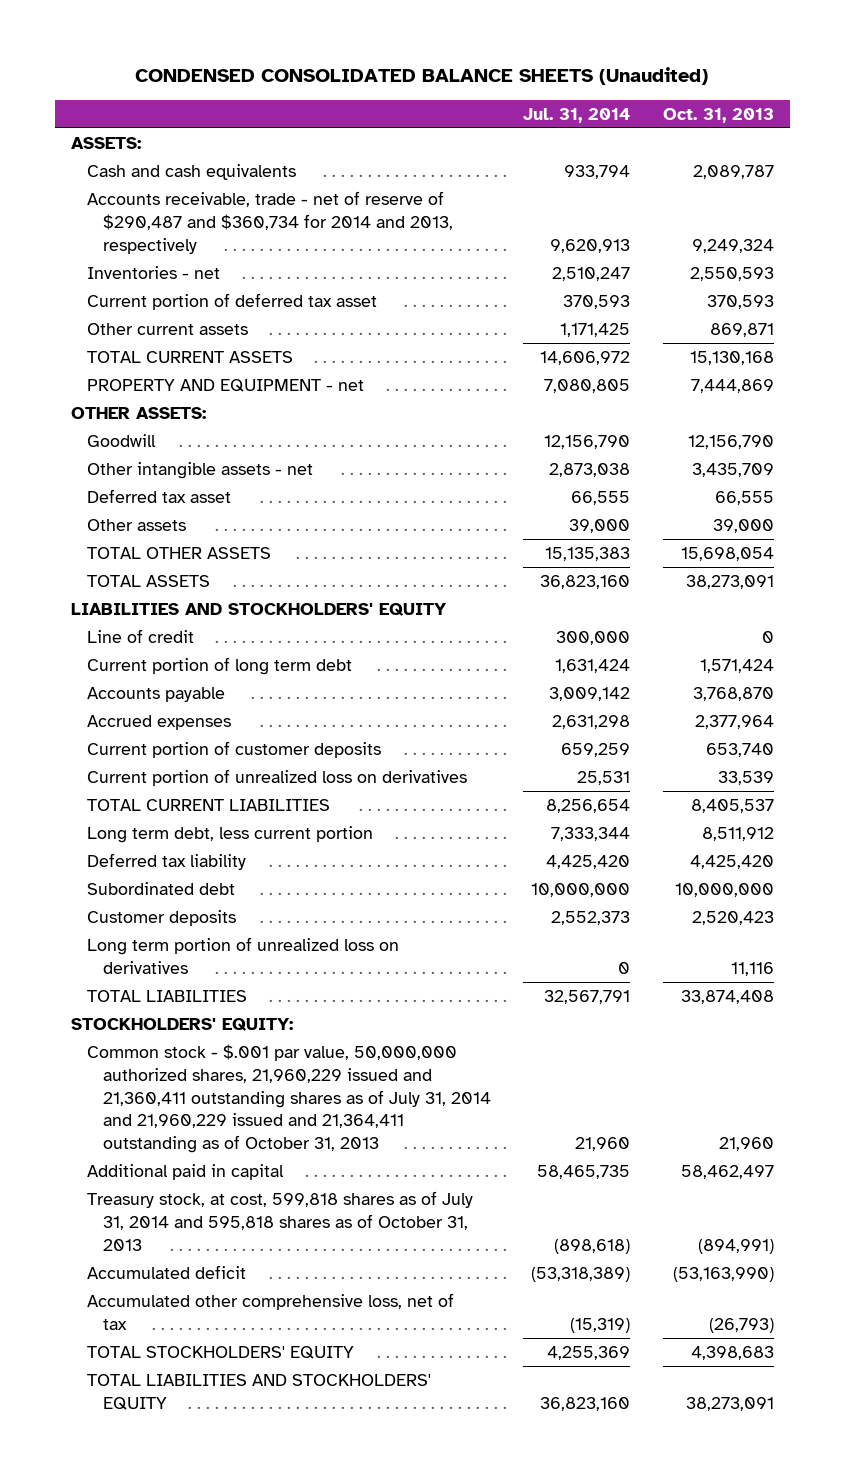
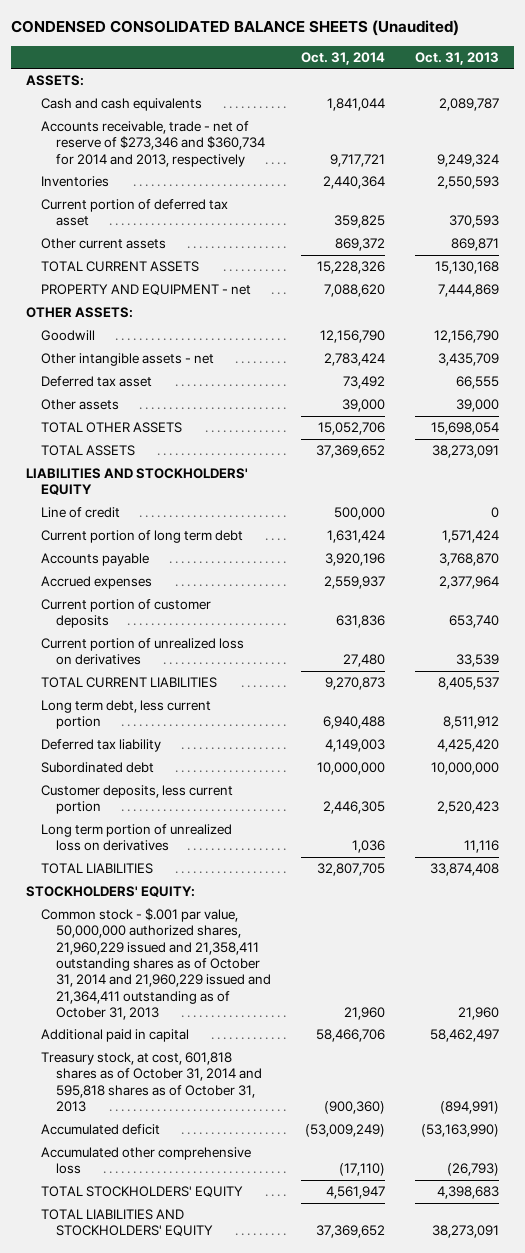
[523,107,631,123] Jul. 31, 2014 -> none
none -> [300,51,385,65] Oct. 31, 2014
[87,191,454,254] Accounts receivable, trade - net of reserve of $290,487 and $360,734 for 2014 and 2013, respectively -> [41,121,265,167] Accounts receivable, trade - net of reserve of $273,346 and $360,734 for 2014 and 2013, respectively
[87,266,221,280] Inventories - net -> [41,176,110,188] Inventories
[87,910,237,927] Customer deposits -> [41,785,234,815] Customer deposits, less current portion
[87,1044,492,1153] Common stock - $.001 par value, 50,000,000 authorized shares, 21,960,229 issued and 21,360,411 outstanding shares as of July 31, 2014 and 21,960,229 issued and 21,364,411 outstanding as of October 31, 2013 -> [41,908,271,1020] Common stock - $.001 par value, 50,000,000 authorized shares, 21,960,229 issued and 21,358,411 outstanding shares as of October 31, 2014 and 21,960,229 issued and 21,364,411 outstanding as of October 31, 2013
[87,1191,474,1251] Treasury stock, at cost, 599,818 shares as of July 31, 2014 and 595,818 shares as of October 31, 2013 -> [41,1052,262,1112] Treasury stock, at cost, 601,818 shares as of October 31, 2014 and 595,818 shares as of October 31, 2013
[87,1293,455,1330] Accumulated other comprehensive loss, net of tax -> [41,1147,252,1175] Accumulated other comprehensive loss

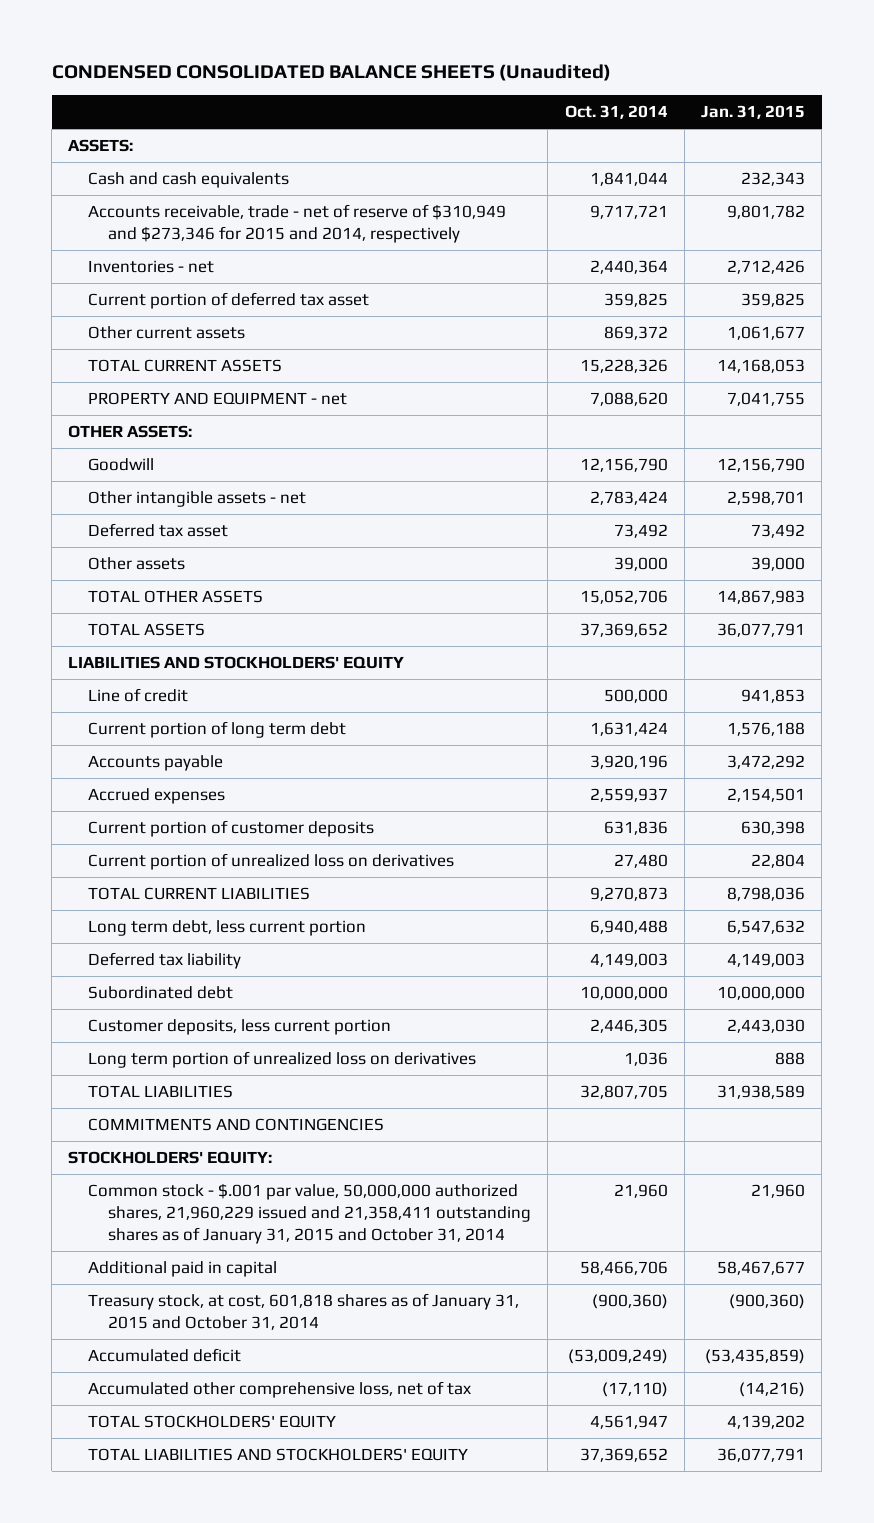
[414,51,499,65] Oct. 31, 2013 -> none
none -> [701,105,806,120] Jan. 31, 2015
[41,121,265,167] Accounts receivable, trade - net of reserve of $273,346 and $360,734 for 2014 and 2013, respectively -> [88,204,507,244] Accounts receivable, trade - net of reserve of $310,949 and $273,346 for 2015 and 2014, respectively
[41,176,110,188] Inventories -> [88,260,215,274] Inventories - net
none -> [88,1118,385,1132] COMMITMENTS AND CONTINGENCIES
[41,908,271,1020] Common stock - $.001 par value, 50,000,000 authorized shares, 21,960,229 issued and 21,358,411 outstanding shares as of October 31, 2014 and 21,960,229 issued and 21,364,411 outstanding as of October 31, 2013 -> [88,1183,532,1245] Common stock - $.001 par value, 50,000,000 authorized shares, 21,960,229 issued and 21,358,411 outstanding shares as of January 31, 2015 and October 31, 2014
[41,1052,262,1112] Treasury stock, at cost, 601,818 shares as of October 31, 2014 and 595,818 shares as of October 31, 2013 -> [88,1293,520,1331] Treasury stock, at cost, 601,818 shares as of January 31, 2015 and October 31, 2014
[41,1147,252,1175] Accumulated other comprehensive loss -> [88,1381,472,1399] Accumulated other comprehensive loss, net of tax

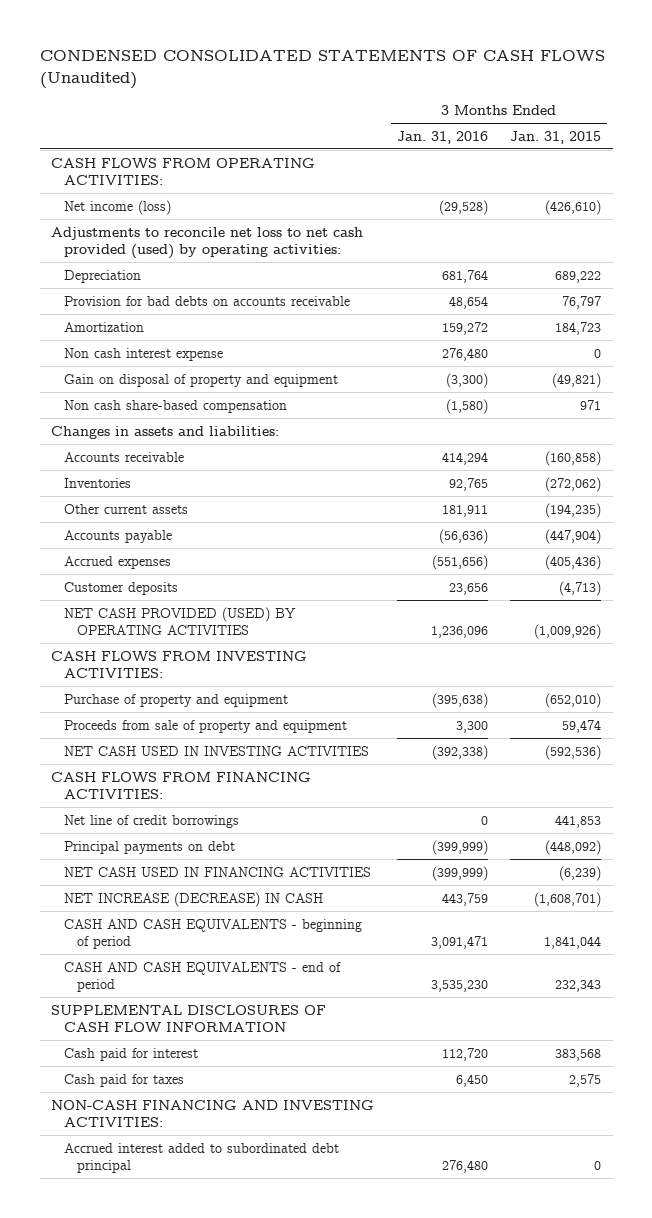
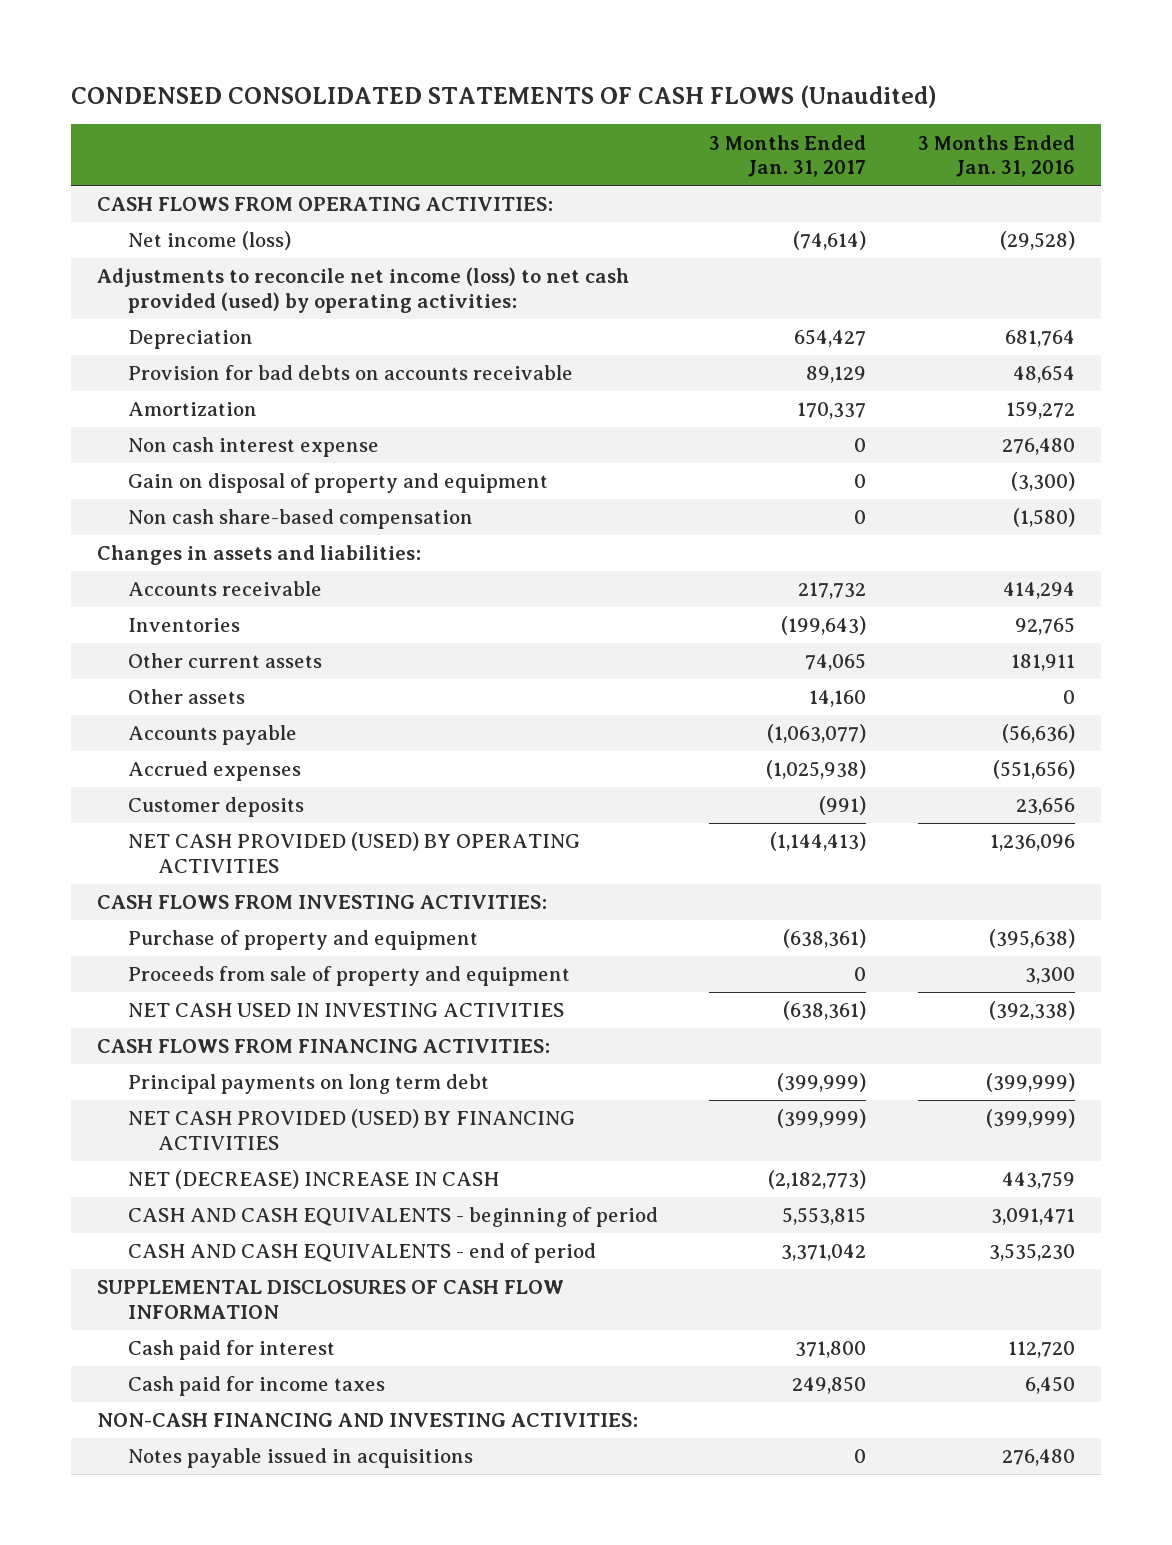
[510,130,602,144] Jan. 31, 2015 -> none
none -> [709,134,867,178] 3 Months Ended Jan. 31, 2017
[50,226,363,260] Adjustments to reconcile net loss to net cash provided (used) by operating activities: -> [97,267,630,313] Adjustments to reconcile net income (loss) to net cash provided (used) by operating activities:
none -> [127,689,245,705] Other assets
[63,814,239,828] Net line of credit borrowings -> none
[63,840,235,854] Principal payments on debt -> [127,1074,489,1095] Principal payments on long term debt
[63,866,371,877] NET CASH USED IN FINANCING ACTIVITIES -> [127,1109,575,1150] NET CASH PROVIDED (USED) BY FINANCING ACTIVITIES
[63,891,323,907] NET INCREASE (DECREASE) IN CASH -> [127,1170,499,1190] NET (DECREASE) INCREASE IN CASH
[63,1073,184,1087] Cash paid for taxes -> [127,1376,385,1397] Cash paid for income taxes
[63,1142,339,1174] Accrued interest added to subordinated debt principal -> [127,1448,473,1469] Notes payable issued in acquisitions

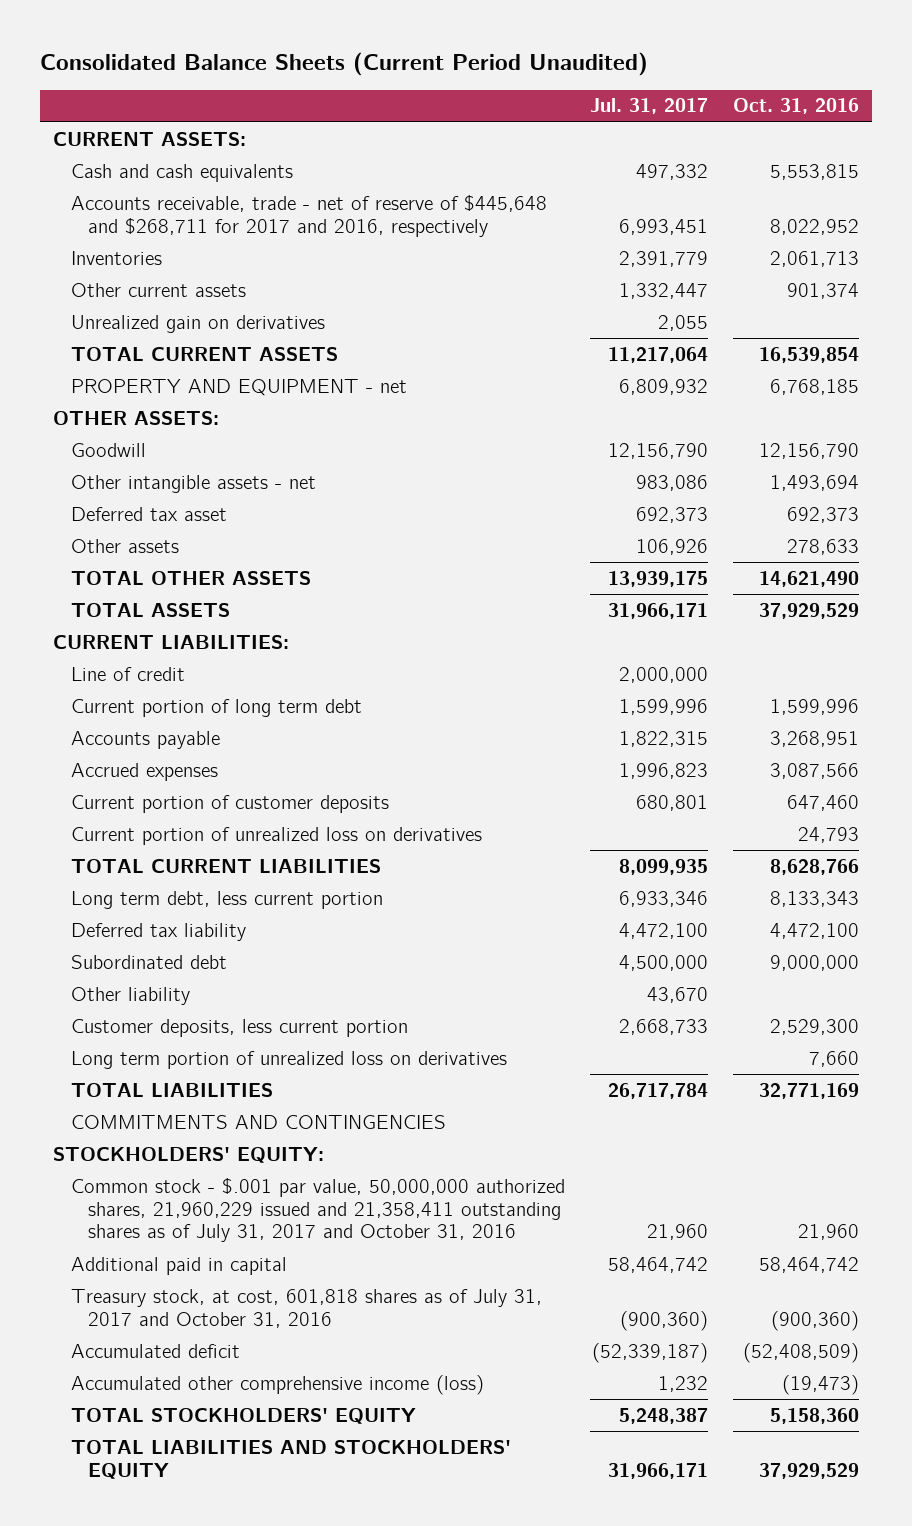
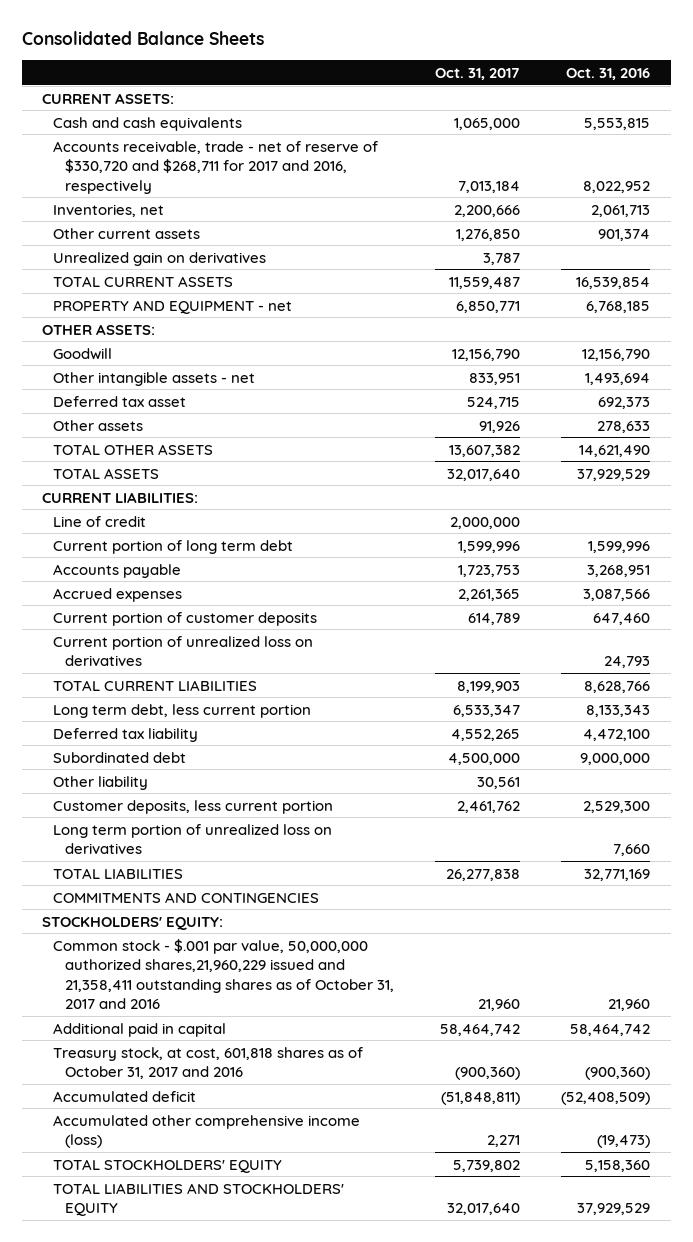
[40,52,649,77] Consolidated Balance Sheets (Current Period Unaudited) -> [21,31,264,46] Consolidated Balance Sheets
[589,98,708,115] Jul. 31, 2017 -> none
none -> [434,67,520,80] Oct. 31, 2017
[70,194,547,237] Accounts receivable, trade - net of reserve of $445,648 and $268,711 for 2017 and 2016, respectively -> [53,140,379,194] Accounts receivable, trade - net of reserve of $330,720 and $268,711 for 2017 and 2016, respectively
[70,250,162,265] Inventories -> [53,203,165,217] Inventories, net
[70,1177,565,1243] Common stock - $.001 par value, 50,000,000 authorized shares, 21,960,229 issued and 21,358,411 outstanding shares as of July 31, 2017 and October 31, 2016 -> [53,938,394,1010] Common stock - $.001 par value, 50,000,000 authorized shares,21,960,229 issued and 21,358,411 outstanding shares as of October 31, 2017 and 2016
[70,1288,542,1328] Treasury stock, at cost, 601,818 shares as of July 31, 2017 and October 31, 2016 -> [53,1046,364,1080] Treasury stock, at cost, 601,818 shares as of October 31, 2017 and 2016

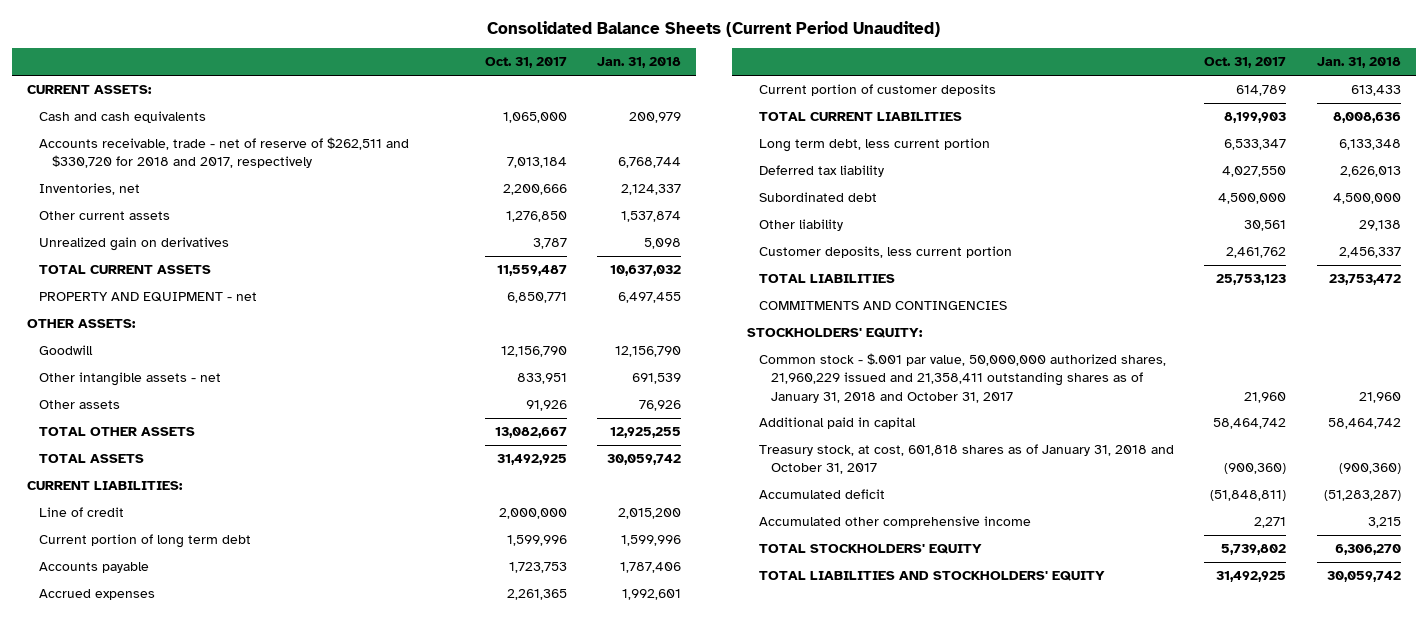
[21,31,264,46] Consolidated Balance Sheets -> [486,20,940,37] Consolidated Balance Sheets (Current Period Unaudited)
[566,67,651,80] Oct. 31, 2016 -> none
none -> [596,57,681,69] Jan. 31, 2018
[53,140,379,194] Accounts receivable, trade - net of reserve of $330,720 and $268,711 for 2017 and 2016, respectively -> [39,137,410,169] Accounts receivable, trade - net of reserve of $262,511 and $330,720 for 2018 and 2017, respectively
[53,395,187,407] Deferred tax asset -> none
[448,444,520,457] 13,607,382 -> [494,427,567,439] 13,082,667
[446,468,520,481] 32,017,640 -> [496,454,567,466] 31,492,925
[53,635,314,667] Current portion of unrealized loss on derivatives -> none
[450,728,520,741] 4,552,265 -> [1222,166,1287,178] 4,027,550
[53,823,333,855] Long term portion of unrealized loss on derivatives -> none
[445,868,520,881] 26,277,838 -> [1216,274,1287,286] 25,753,123
[53,938,394,1010] Common stock - $.001 par value, 50,000,000 authorized shares,21,960,229 issued and 21,358,411 outstanding shares as of October 31, 2017 and 2016 -> [759,353,1167,403] Common stock - $.001 par value, 50,000,000 authorized shares, 21,960,229 issued and 21,358,411 outstanding shares as of January 31, 2018 and October 31, 2017
[53,1046,364,1080] Treasury stock, at cost, 601,818 shares as of October 31, 2017 and 2016 -> [759,444,1175,475] Treasury stock, at cost, 601,818 shares as of January 31, 2018 and October 31, 2017
[53,1114,361,1149] Accumulated other comprehensive income (loss) -> [759,516,1032,529] Accumulated other comprehensive income
[446,1203,520,1216] 32,017,640 -> [1216,571,1287,583] 31,492,925

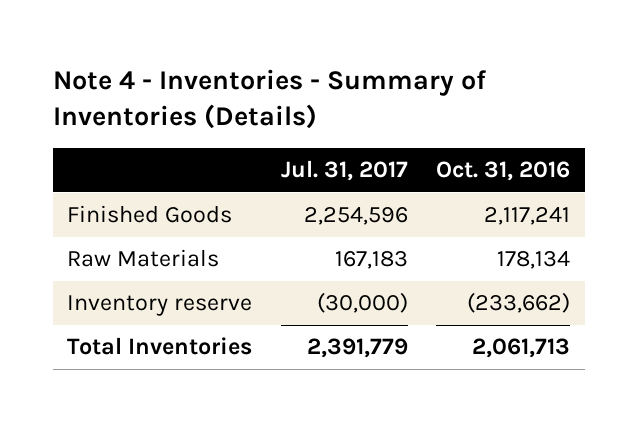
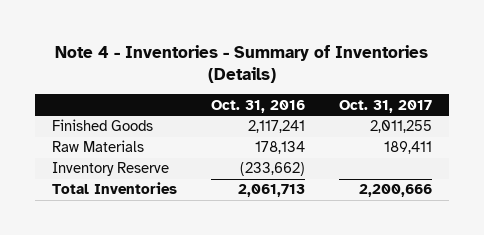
[280,160,408,182] Jul. 31, 2017 -> none
none -> [339,99,433,113] Oct. 31, 2017
[67,295,253,317] Inventory reserve -> [52,162,170,177] Inventory Reserve

